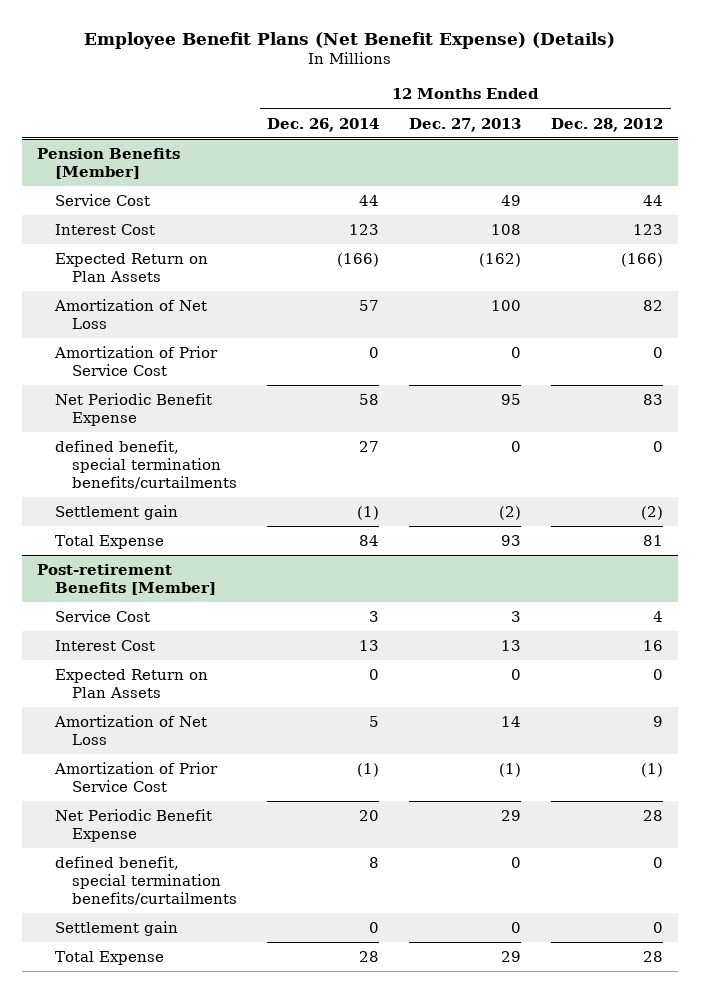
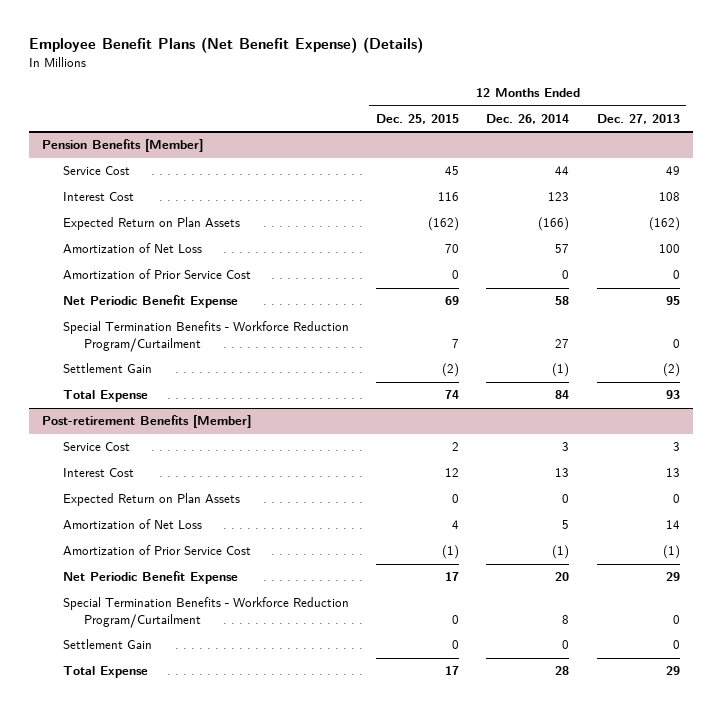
[551,117,664,132] Dec. 28, 2012 -> none
none -> [376,114,460,125] Dec. 25, 2015
[54,440,237,489] defined benefit, special termination benefits/curtailments -> [63,321,350,352] Special Termination Benefits - Workforce Reduction Program/Curtailment
[54,505,178,521] Settlement gain -> [63,363,153,374] Settlement Gain
[54,856,237,905] defined benefit, special termination benefits/curtailments -> [63,597,350,628] Special Termination Benefits - Workforce Reduction Program/Curtailment
[54,921,178,937] Settlement gain -> [63,639,153,650] Settlement Gain

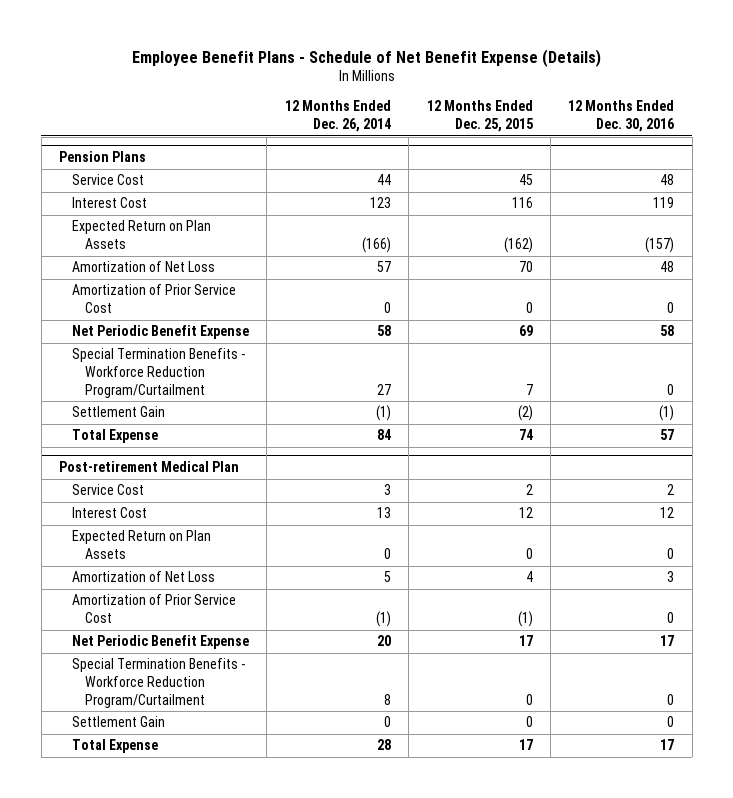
[28,37,423,54] Employee Benefit Plans (Net Benefit Expense) (Details) -> [131,48,601,67] Employee Benefit Plans - Schedule of Net Benefit Expense (Details)
[596,114,680,125] Dec. 27, 2013 -> none
none -> [568,100,675,133] 12 Months Ended Dec. 30, 2016
[42,139,204,153] Pension Benefits [Member] -> [58,151,146,163] Pension Plans
[42,415,252,429] Post-retirement Benefits [Member] -> [58,461,239,473] Post-retirement Medical Plan

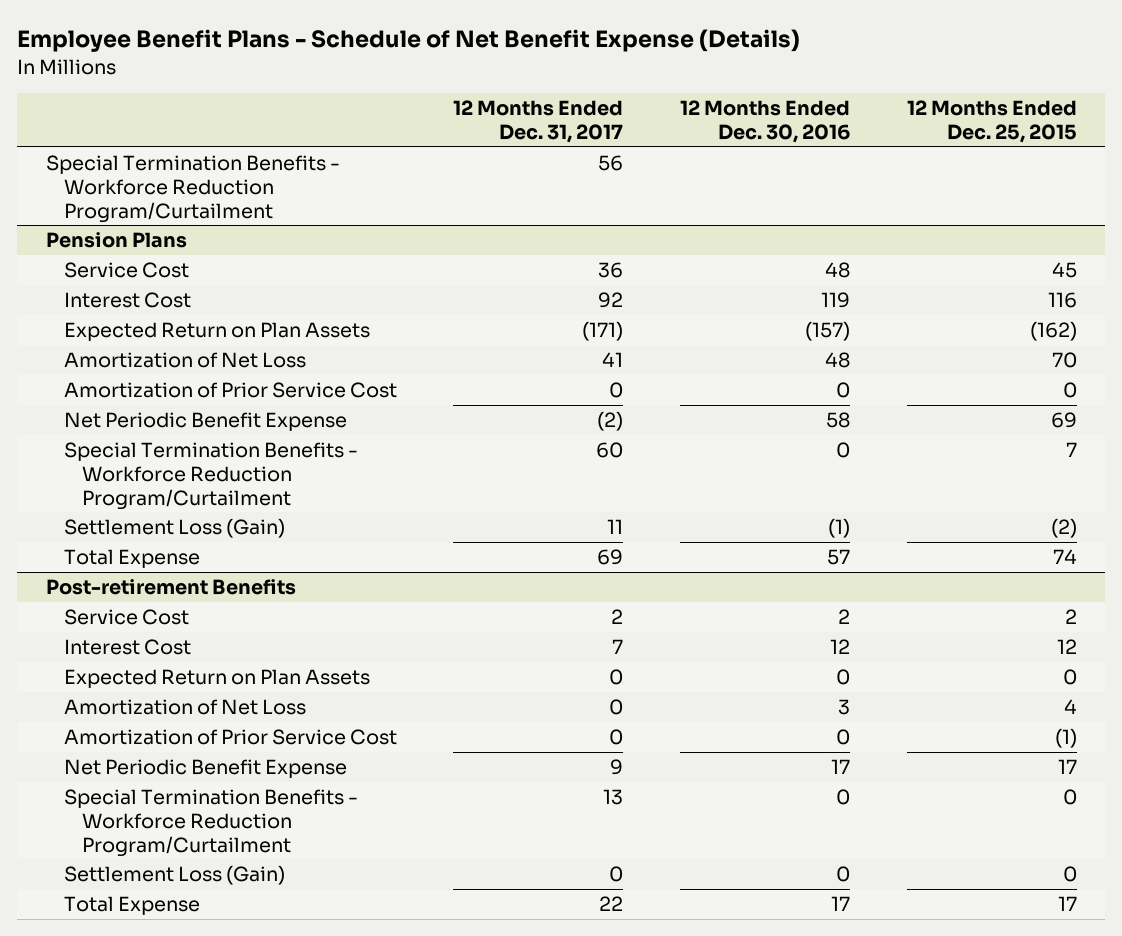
[284,100,391,133] 12 Months Ended Dec. 26, 2014 -> none
none -> [453,100,624,143] 12 Months Ended Dec. 31, 2017
none -> [45,154,340,223] Special Termination Benefits - Workforce Reduction Program/Curtailment
[72,406,166,418] Settlement Gain -> [63,517,285,538] Settlement Loss (Gain)
[58,461,239,473] Post-retirement Medical Plan -> none
none -> [45,578,296,595] Post-retirement Benefits
[72,716,166,728] Settlement Gain -> [63,864,285,885] Settlement Loss (Gain)

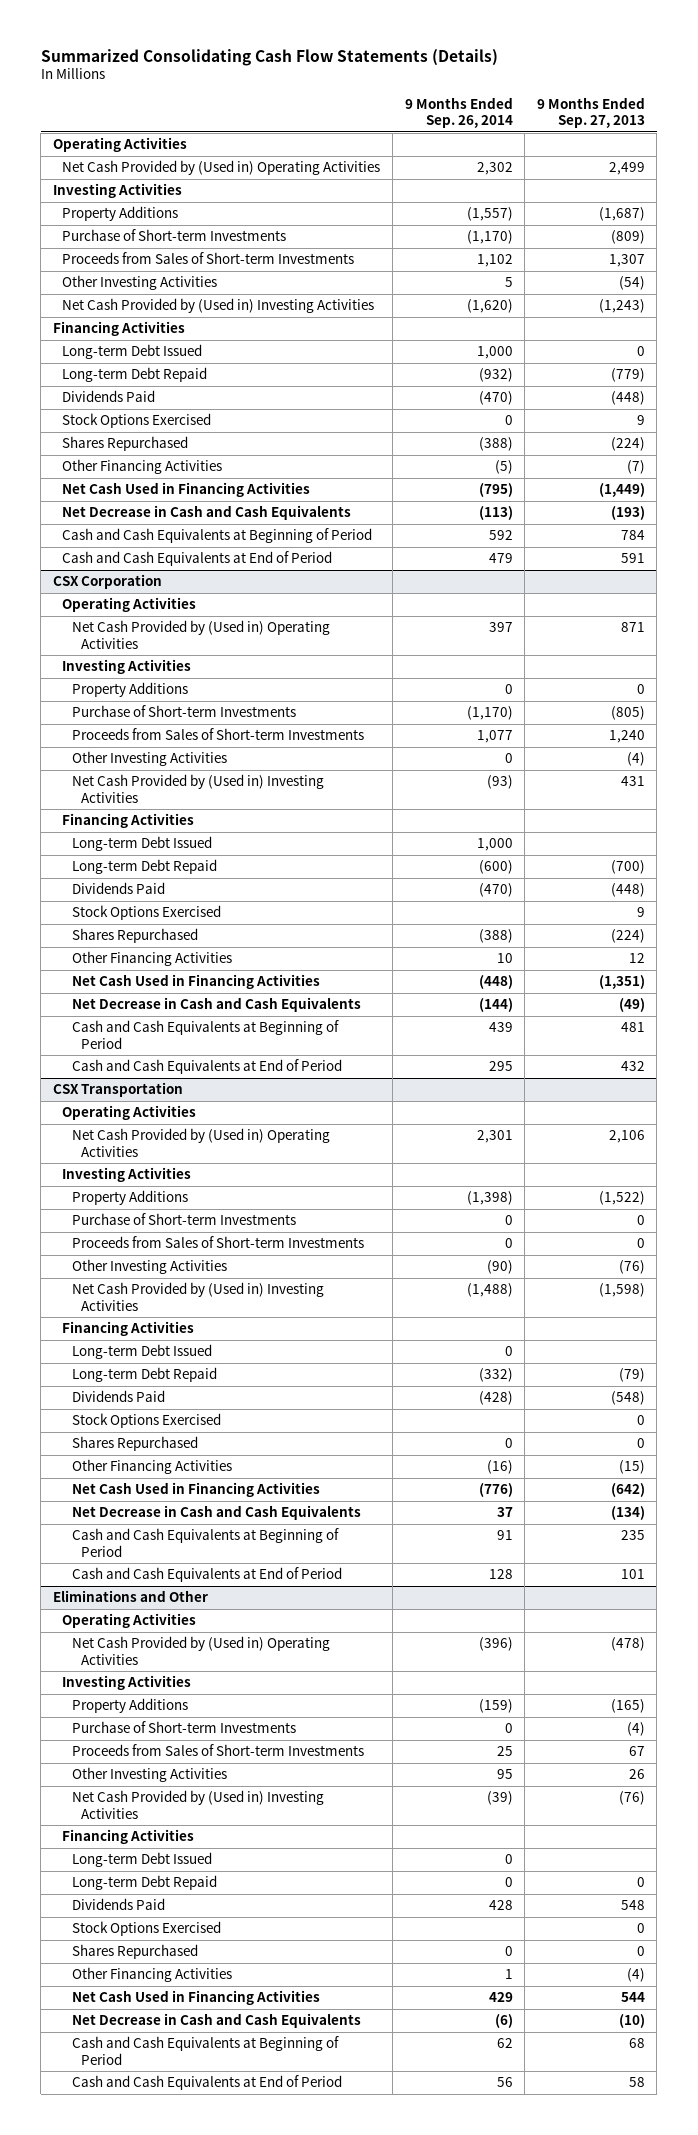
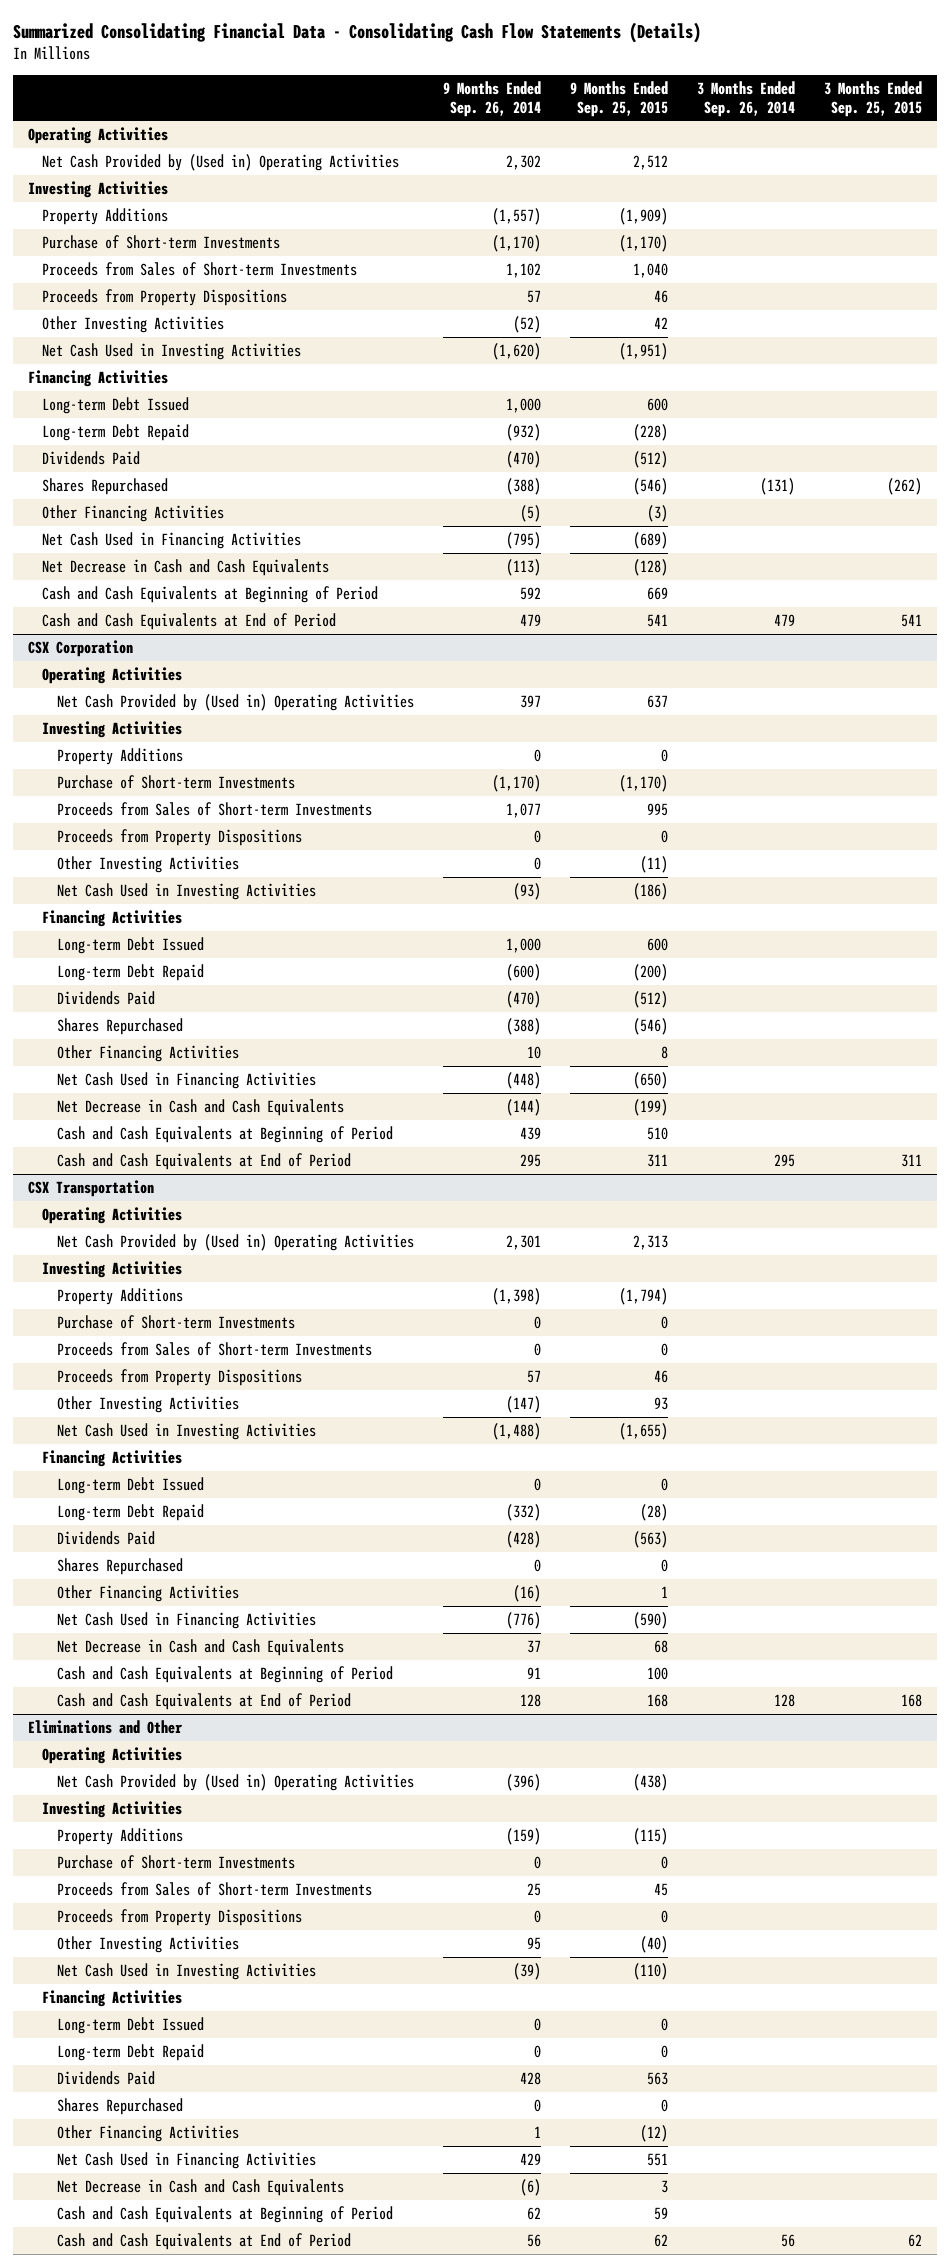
[40,48,498,66] Summarized Consolidating Cash Flow Statements (Details) -> [13,21,702,43] Summarized Consolidating Financial Data - Consolidating Cash Flow Statements (Details)
[536,96,645,129] 9 Months Ended Sep. 27, 2013 -> none
none -> [570,80,669,117] 9 Months Ended Sep. 25, 2015
none -> [697,80,796,117] 3 Months Ended Sep. 26, 2014
none -> [824,80,923,117] 3 Months Ended Sep. 25, 2015
none -> [42,288,288,306] Proceeds from Property Dispositions
[504,277,513,288] 5 -> [513,315,542,333] (52)
[62,298,375,314] Net Cash Provided by (Used in) Investing Activities -> [42,342,302,360] Net Cash Used in Investing Activities
[62,413,212,429] Stock Options Exercised -> none
none -> [57,828,303,846] Proceeds from Property Dispositions
[71,774,324,803] Net Cash Provided by (Used in) Investing Activities -> [57,882,317,900] Net Cash Used in Investing Activities
[71,905,221,921] Stock Options Exercised -> none
none -> [57,1368,303,1386] Proceeds from Property Dispositions
[486,1260,513,1275] (90) -> [506,1395,542,1413] (147)
[71,1282,324,1311] Net Cash Provided by (Used in) Investing Activities -> [57,1422,317,1440] Net Cash Used in Investing Activities
[71,1413,221,1429] Stock Options Exercised -> none
none -> [57,1908,303,1926] Proceeds from Property Dispositions
[71,1790,324,1819] Net Cash Provided by (Used in) Investing Activities -> [57,1962,317,1980] Net Cash Used in Investing Activities
[71,1921,221,1937] Stock Options Exercised -> none

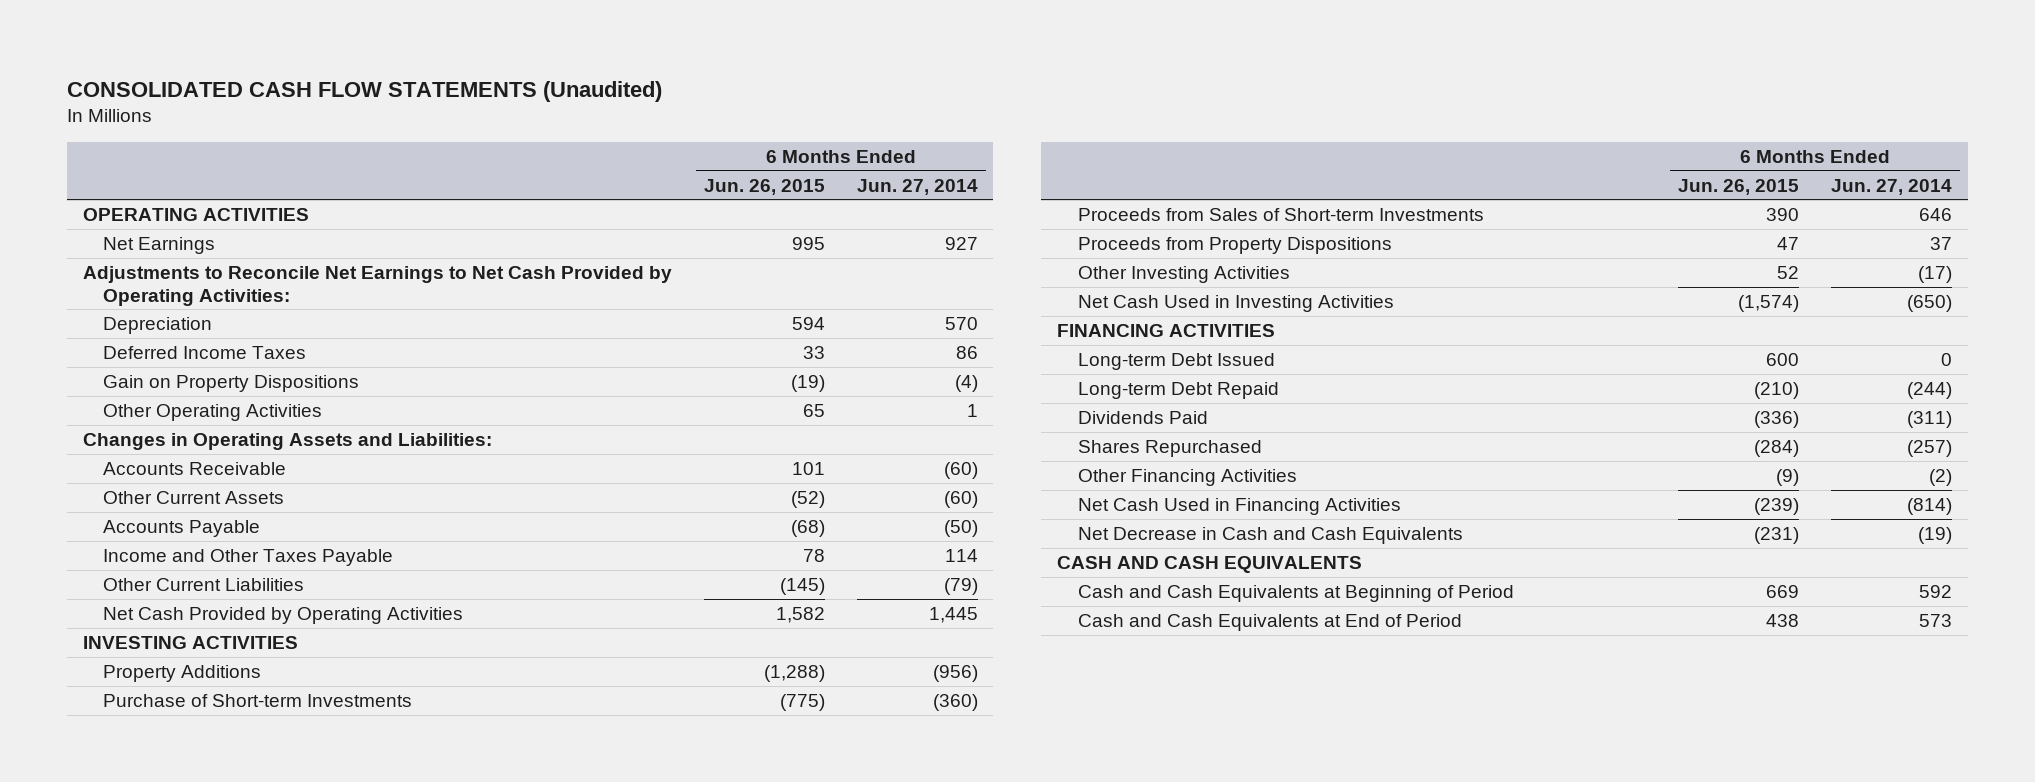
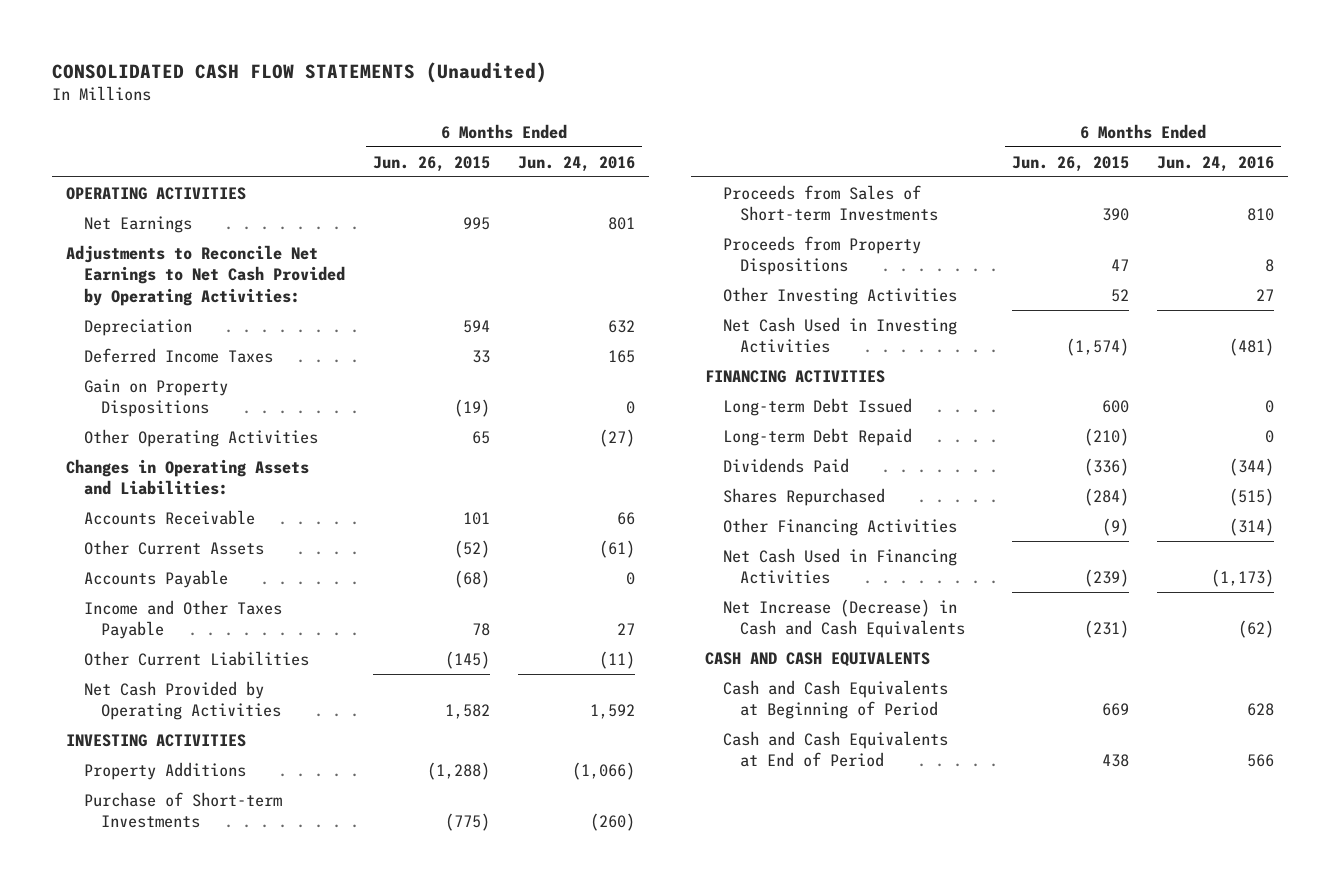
[856,178,978,195] Jun. 27, 2014 -> none
none -> [518,155,636,172] Jun. 24, 2016
[1077,527,1463,545] Net Decrease in Cash and Cash Equivalents -> [722,598,966,639] Net Increase (Decrease) in Cash and Cash Equivalents

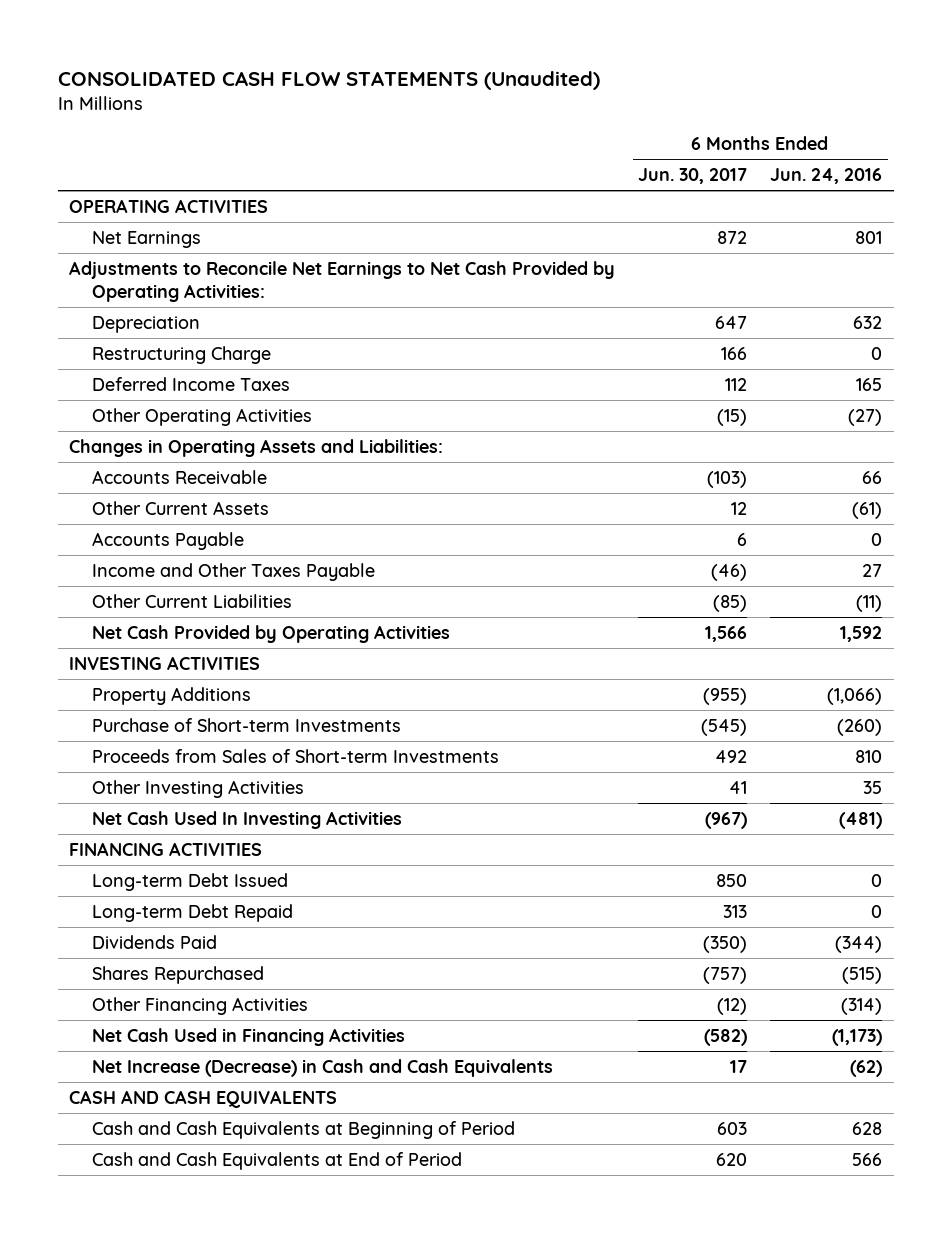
[373,155,491,172] Jun. 26, 2015 -> none
none -> [638,167,748,184] Jun. 30, 2017
none -> [92,345,272,364] Restructuring Charge
[83,378,228,418] Gain on Property Dispositions -> none
[722,235,921,276] Proceeds from Property Dispositions -> none
[1256,288,1275,301] 27 -> [863,780,883,794] 35
[722,316,957,354] Net Cash Used in Investing Activities -> [92,810,403,829] Net Cash Used In Investing Activities

